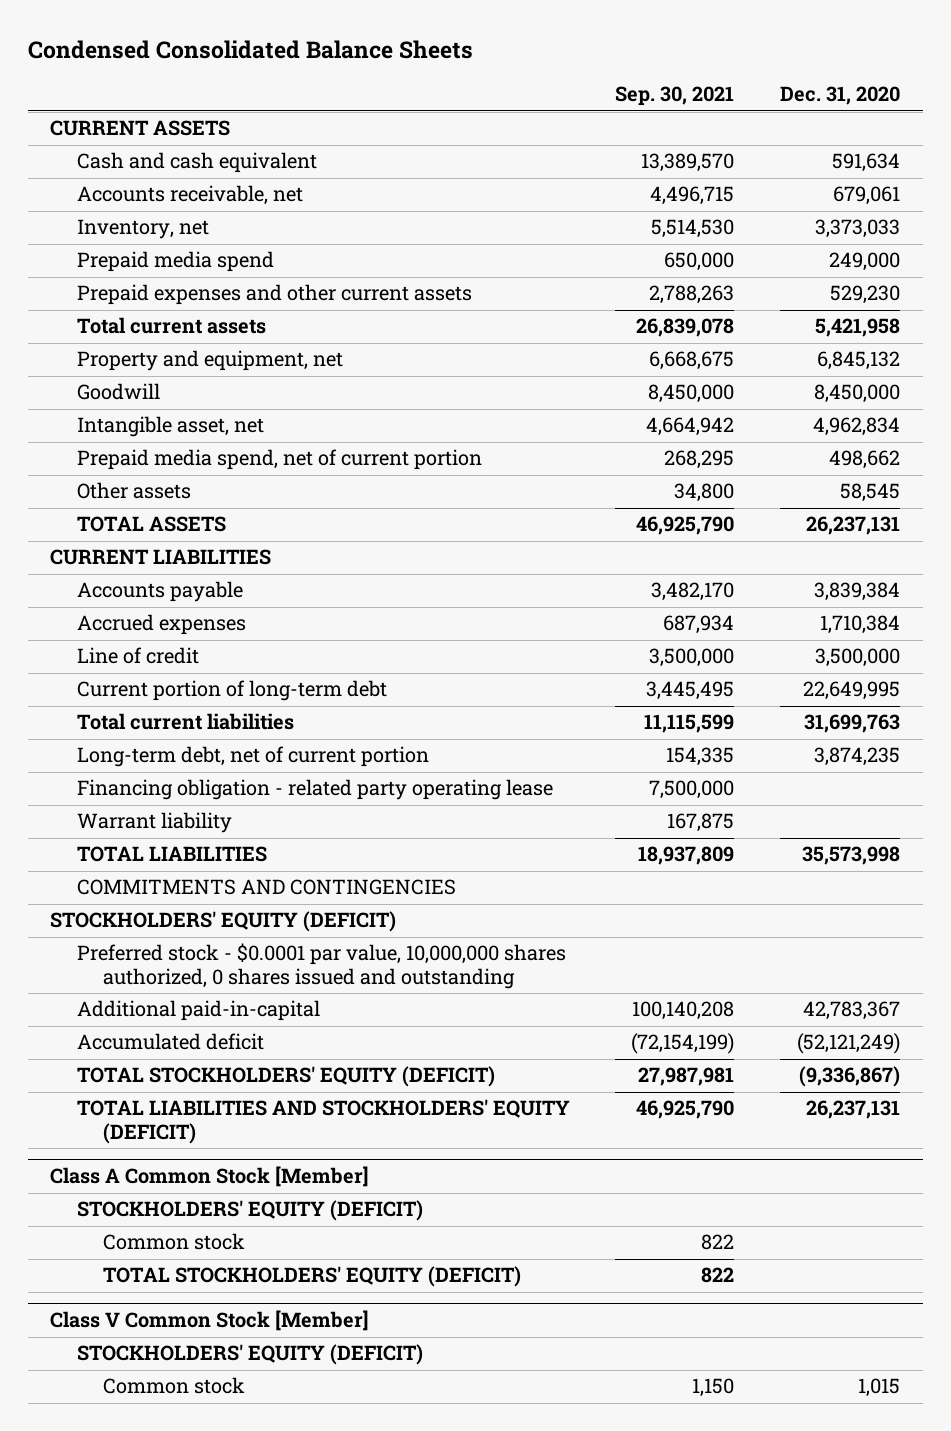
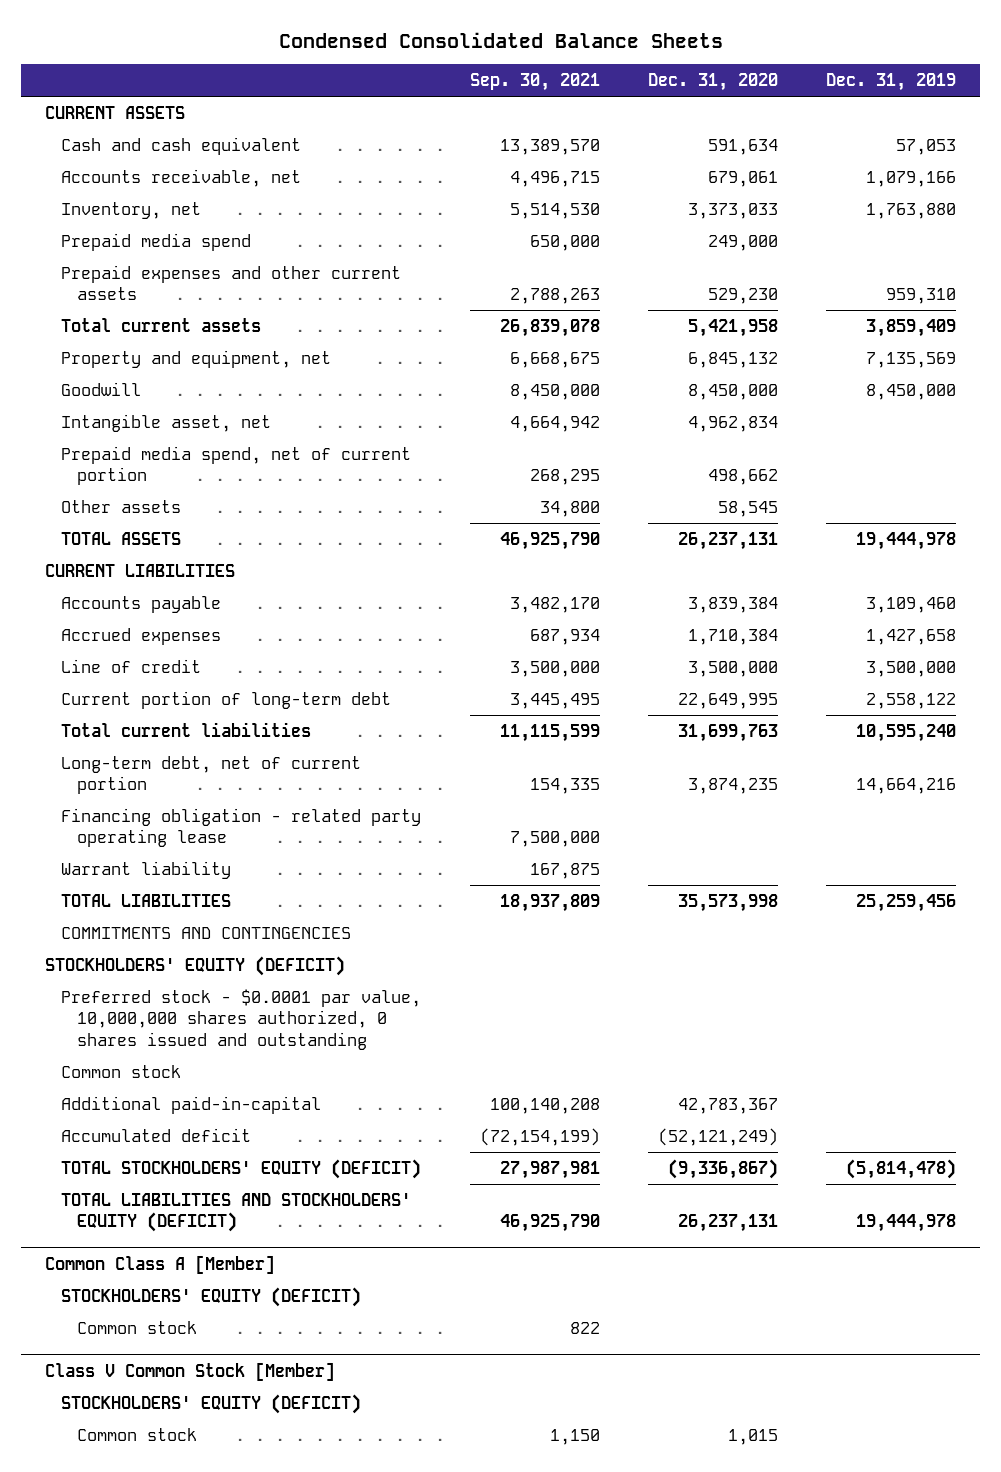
none -> [825,73,956,92] Dec. 31, 2019
none -> [61,1064,182,1078] Common stock
[50,1166,370,1188] Class A Common Stock [Member] -> [45,1254,276,1274] Common Class A [Member]
[102,1266,521,1288] TOTAL STOCKHOLDERS' EQUITY (DEFICIT) -> none

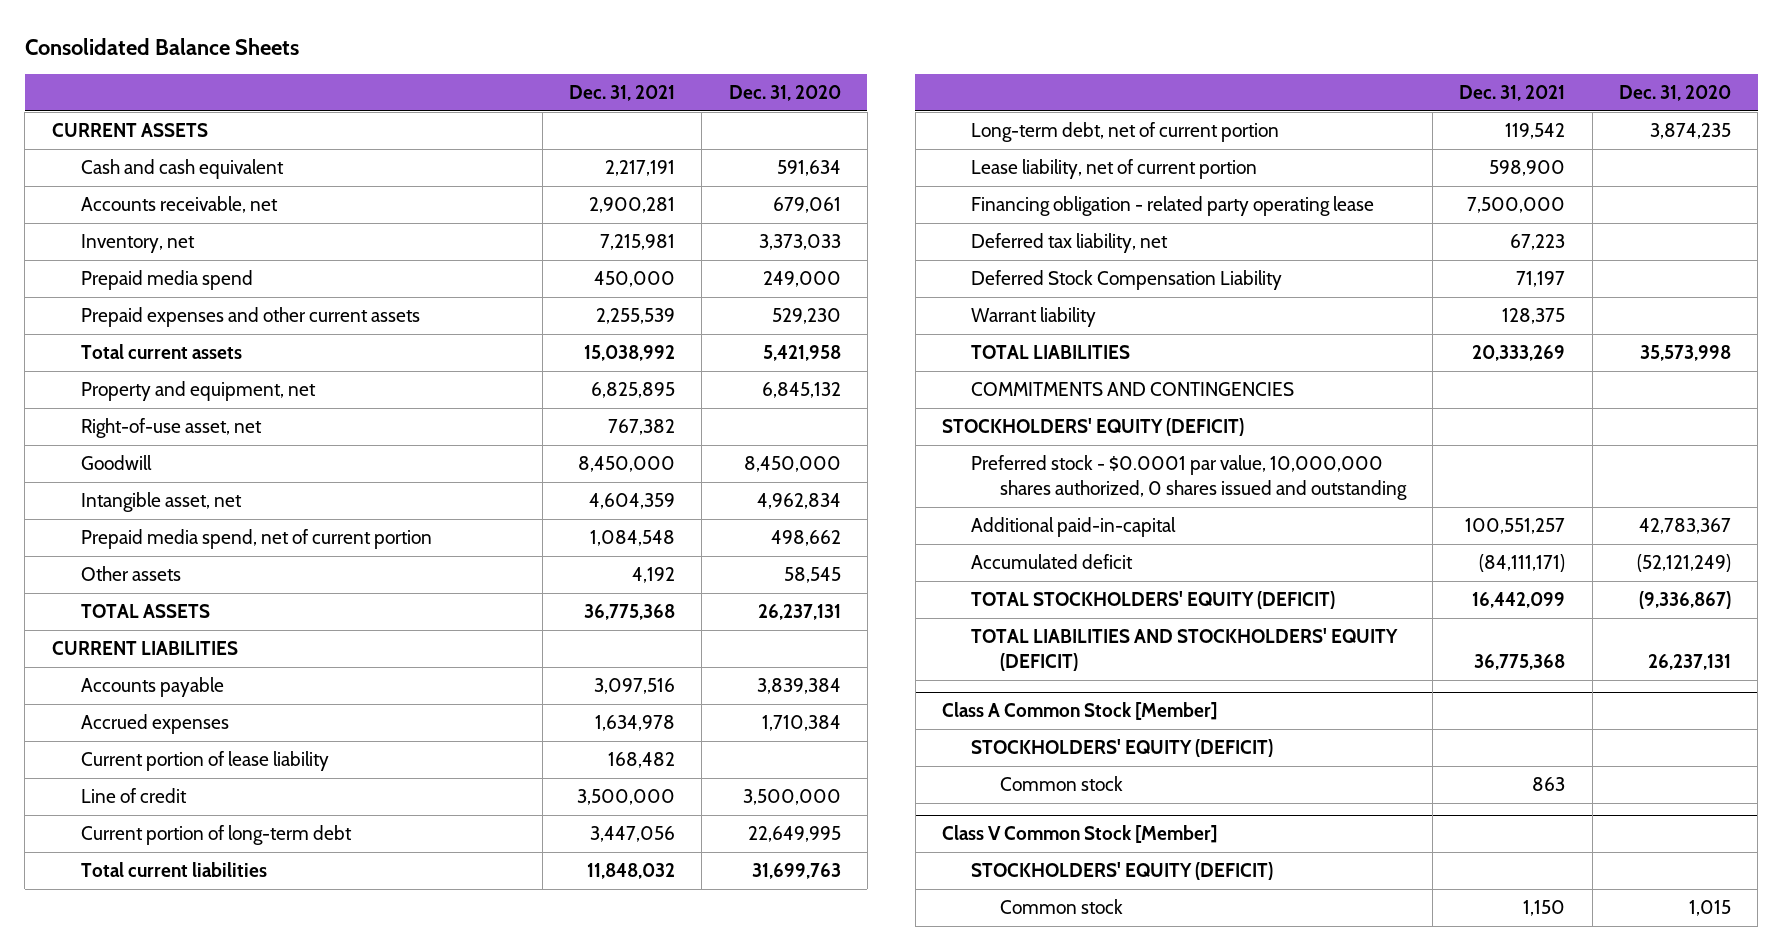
[278,31,723,48] Condensed Consolidated Balance Sheets -> [24,37,299,55] Consolidated Balance Sheets
[469,73,600,92] Sep. 30, 2021 -> none
[825,73,956,92] Dec. 31, 2019 -> none
none -> [569,84,676,101] Dec. 31, 2021
none -> [80,418,262,439] Right-of-use asset, net
none -> [80,751,329,772] Current portion of lease liability
none -> [970,159,1257,180] Lease liability, net of current portion
none -> [970,233,1168,254] Deferred tax liability, net
none -> [970,270,1282,291] Deferred Stock Compensation Liability
[61,1064,182,1078] Common stock -> none
[45,1254,276,1274] Common Class A [Member] -> [941,702,1217,721] Class A Common Stock [Member]

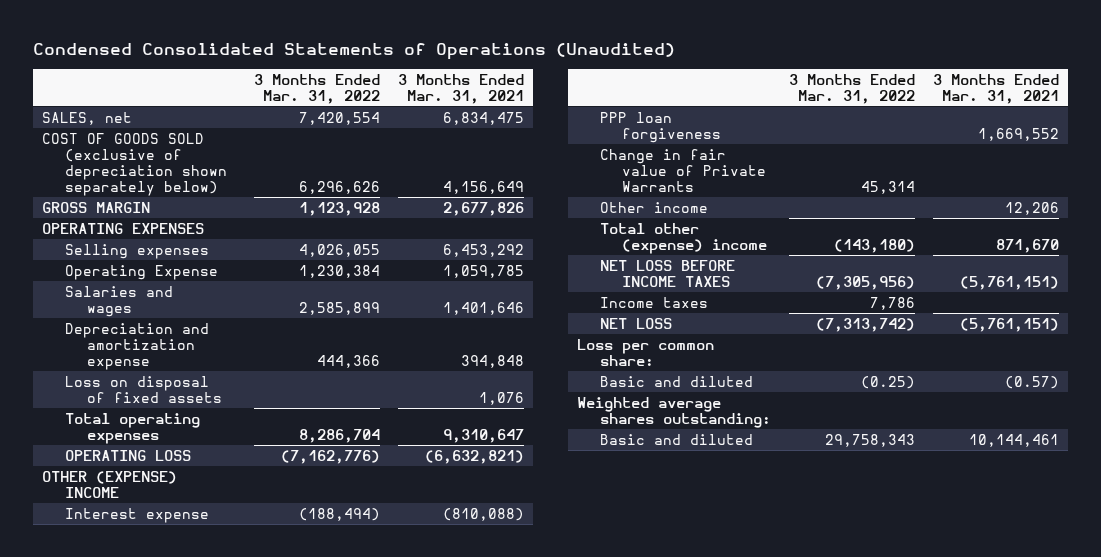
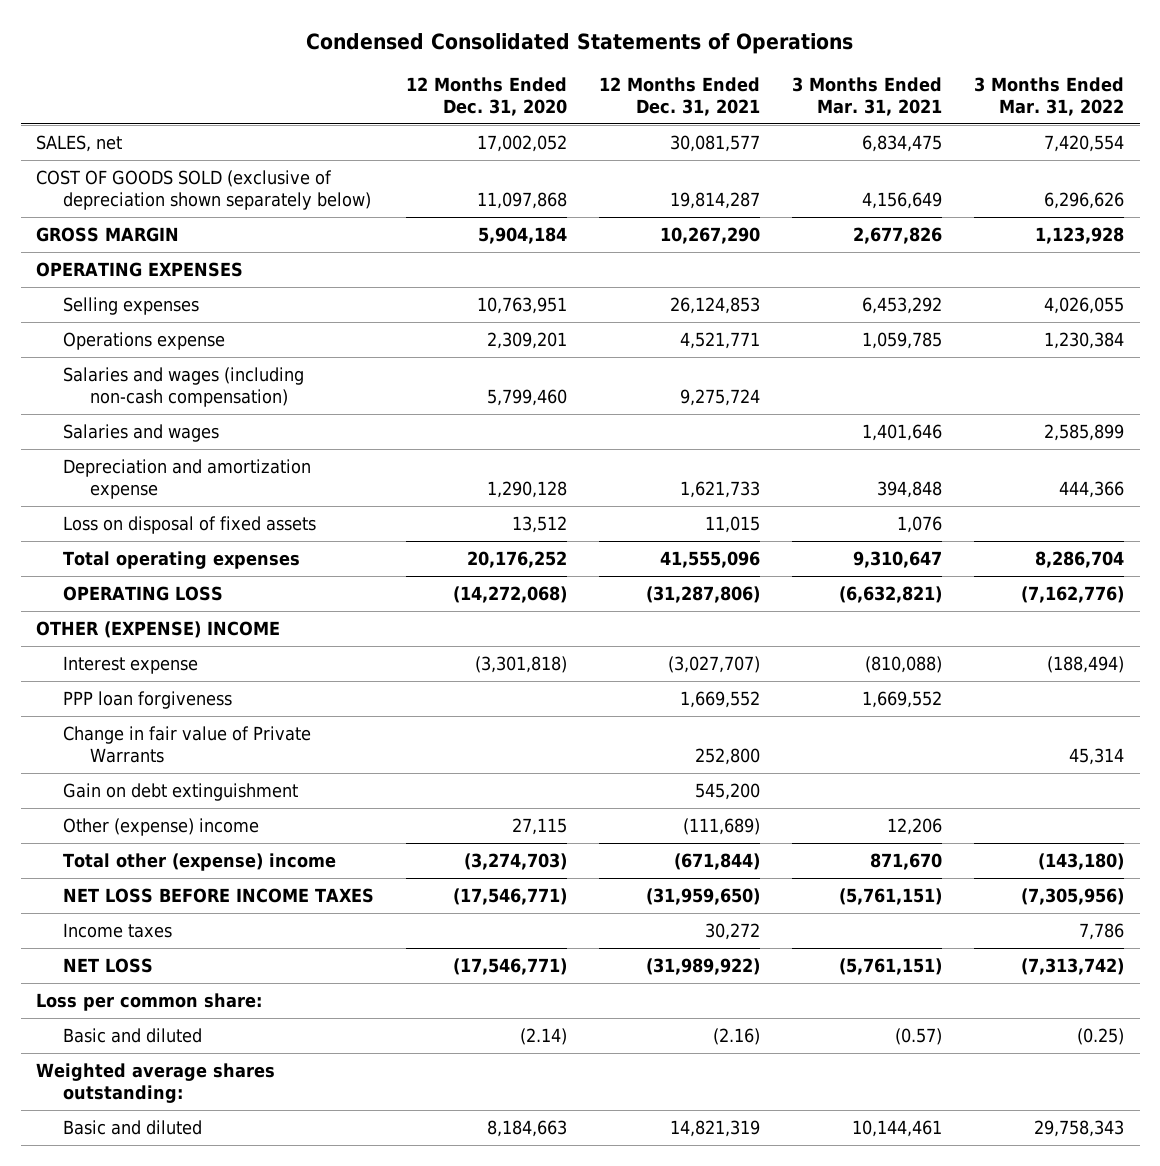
[33,43,676,61] Condensed Consolidated Statements of Operations (Unaudited) -> [306,32,854,54] Condensed Consolidated Statements of Operations
none -> [406,77,568,116] 12 Months Ended Dec. 31, 2020
none -> [599,77,761,116] 12 Months Ended Dec. 31, 2021
[64,264,218,280] Operating Expense -> [63,332,226,351] Operations expense
none -> [63,367,305,407] Salaries and wages (including non-cash compensation)
none -> [63,783,299,802] Gain on debt extinguishment
[599,201,708,213] Other income -> [63,818,260,837] Other (expense) income

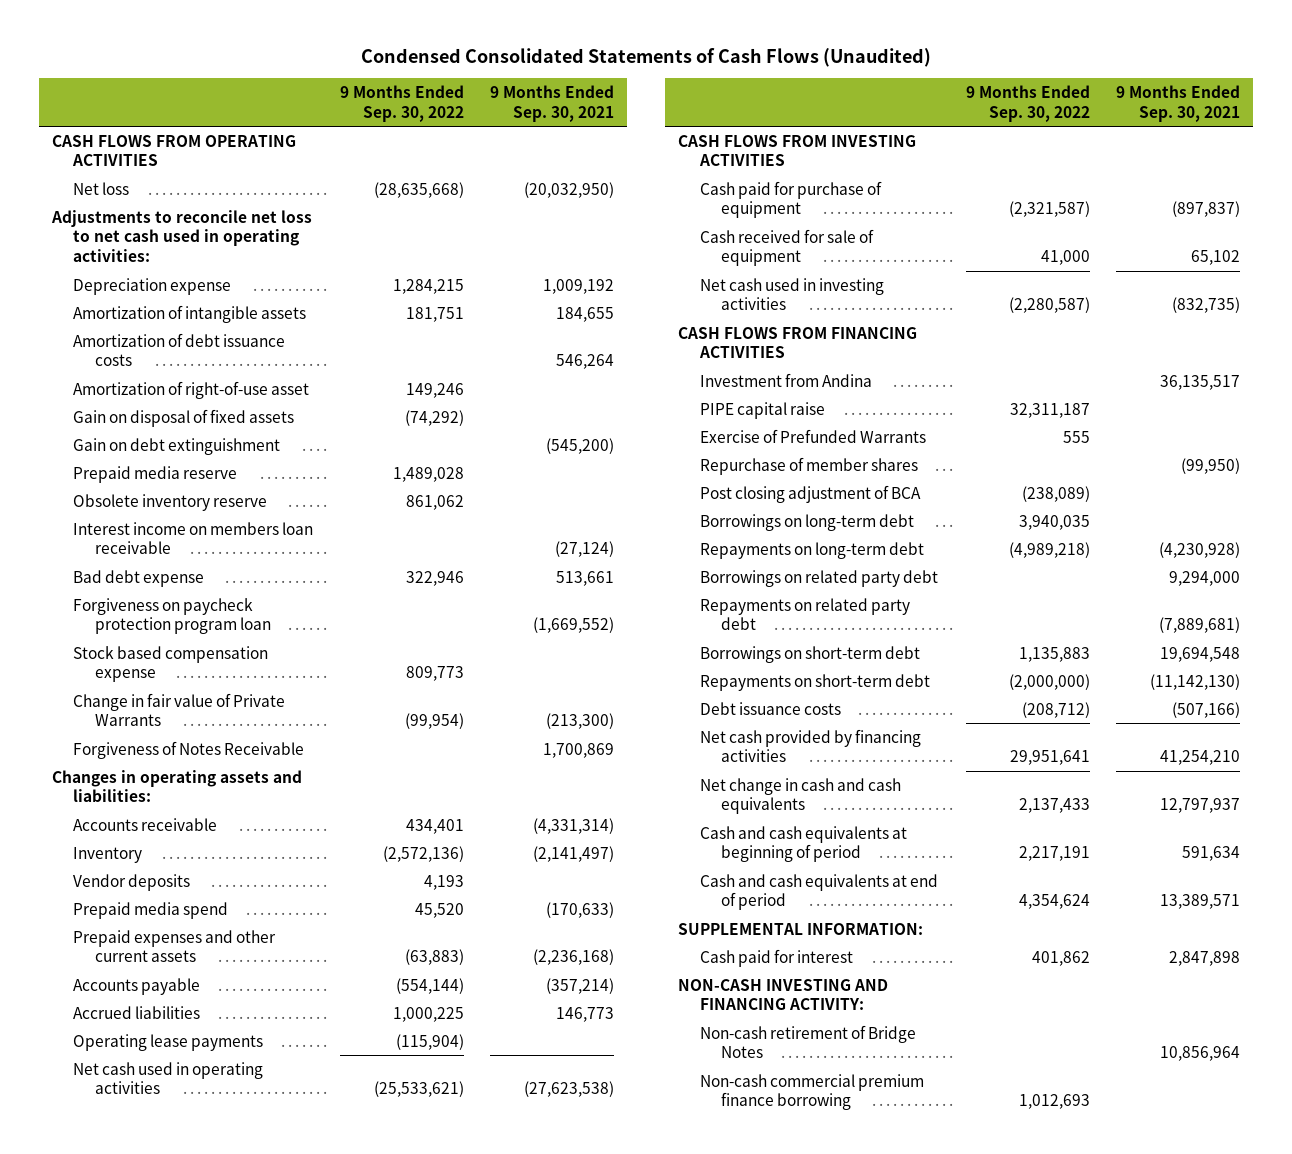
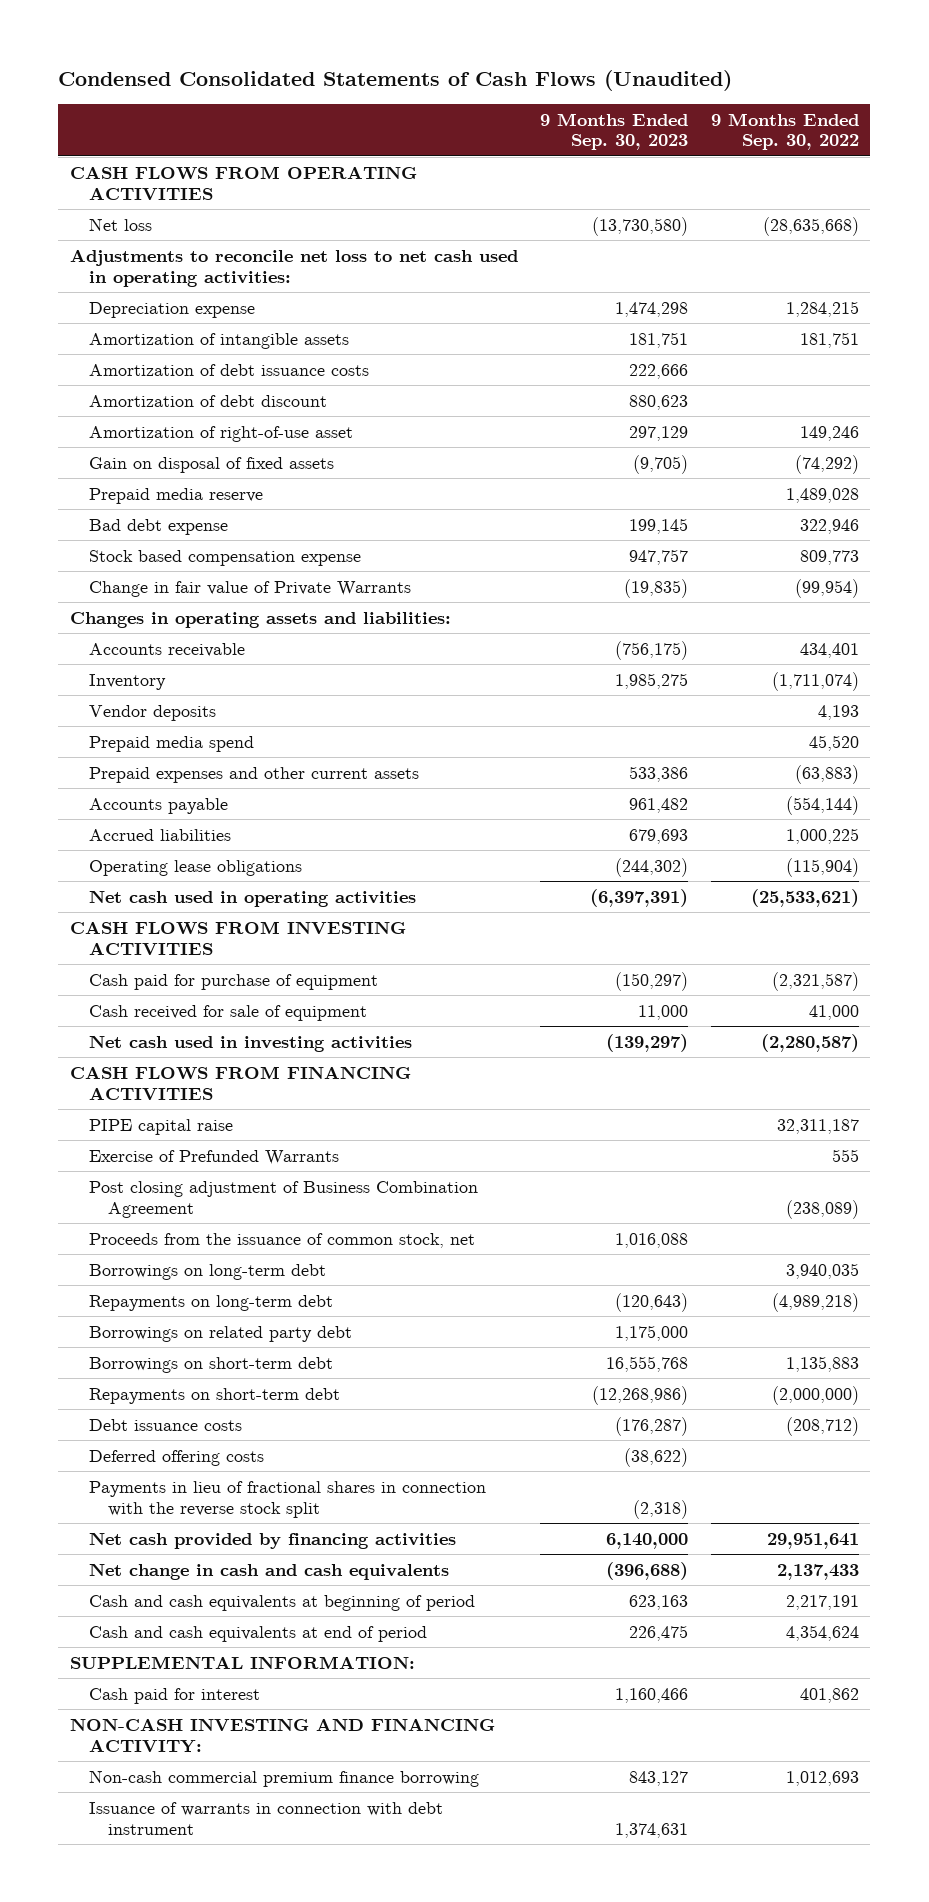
[489,84,614,122] 9 Months Ended Sep. 30, 2021 -> none
none -> [540,112,689,151] 9 Months Ended Sep. 30, 2023
none -> [89,394,328,407] Amortization of debt discount
[73,437,281,455] Gain on debt extinguishment -> none
[73,493,268,511] Obsolete inventory reserve -> none
[73,521,314,555] Interest income on members loan receivable -> none
[73,597,272,635] Forgiveness on paycheck protection program loan -> none
[73,740,305,759] Forgiveness of Notes Receivable -> none
[382,845,464,862] (2,572,136) -> [771,671,859,691] (1,711,074)
[73,1033,264,1051] Operating lease payments -> [89,859,303,876] Operating lease obligations
[699,372,872,387] Investment from Andina -> none
[699,456,918,475] Repurchase of member shares -> none
[699,484,921,503] Post closing adjustment of BCA -> [89,1180,479,1218] Post closing adjustment of Business Combination Agreement
none -> [89,1232,476,1248] Proceeds from the issuance of common stock, net
[699,597,910,631] Repayments on related party debt -> none
none -> [89,1449,265,1466] Deferred offering costs
none -> [89,1480,487,1518] Payments in lieu of fractional shares in connection with the reverse stock split
[699,1024,916,1059] Non-cash retirement of Bridge Notes -> none
none -> [89,1801,444,1835] Issuance of warrants in connection with debt instrument

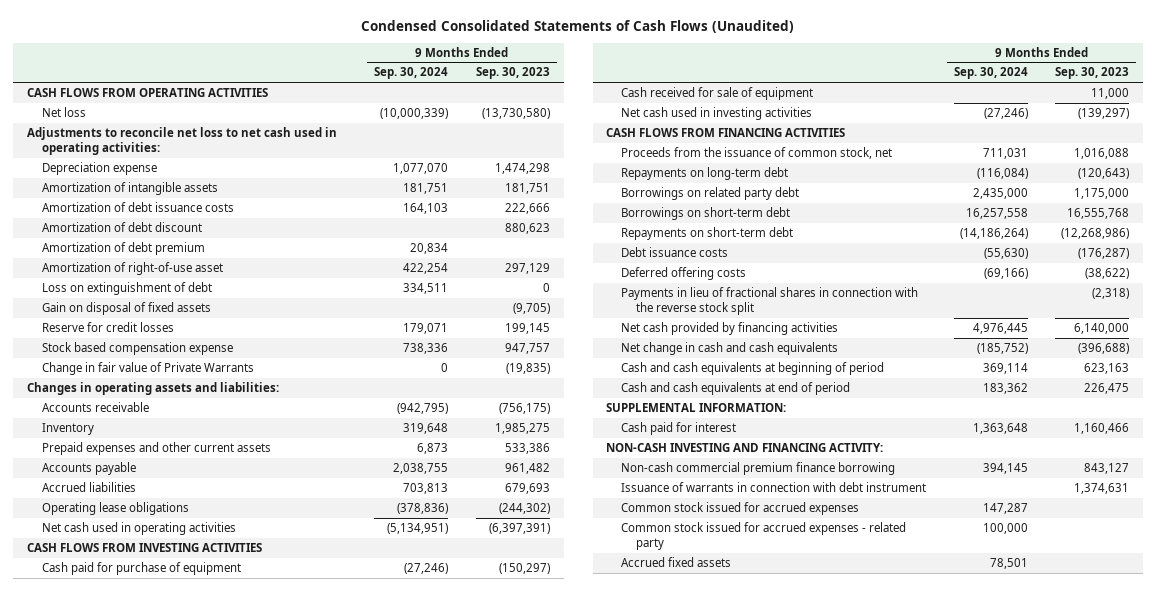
[710,112,859,151] 9 Months Ended Sep. 30, 2022 -> none
none -> [374,67,449,80] Sep. 30, 2024
none -> [41,242,205,256] Amortization of debt premium
none -> [41,282,212,296] Loss on extinguishment of debt
[89,487,264,504] Prepaid media reserve -> none
[89,518,229,535] Bad debt expense -> [41,322,174,333] Reserve for credit losses
[89,704,217,721] Vendor deposits -> none
[89,735,255,752] Prepaid media spend -> none
[89,1118,234,1135] PIPE capital raise -> none
[89,1149,340,1165] Exercise of Prefunded Warrants -> none
[89,1180,479,1218] Post closing adjustment of Business Combination Agreement -> none
[89,1263,327,1280] Borrowings on long-term debt -> none
none -> [621,502,860,516] Common stock issued for accrued expenses
none -> [621,522,907,551] Common stock issued for accrued expenses - related party
none -> [621,557,732,568] Accrued fixed assets

